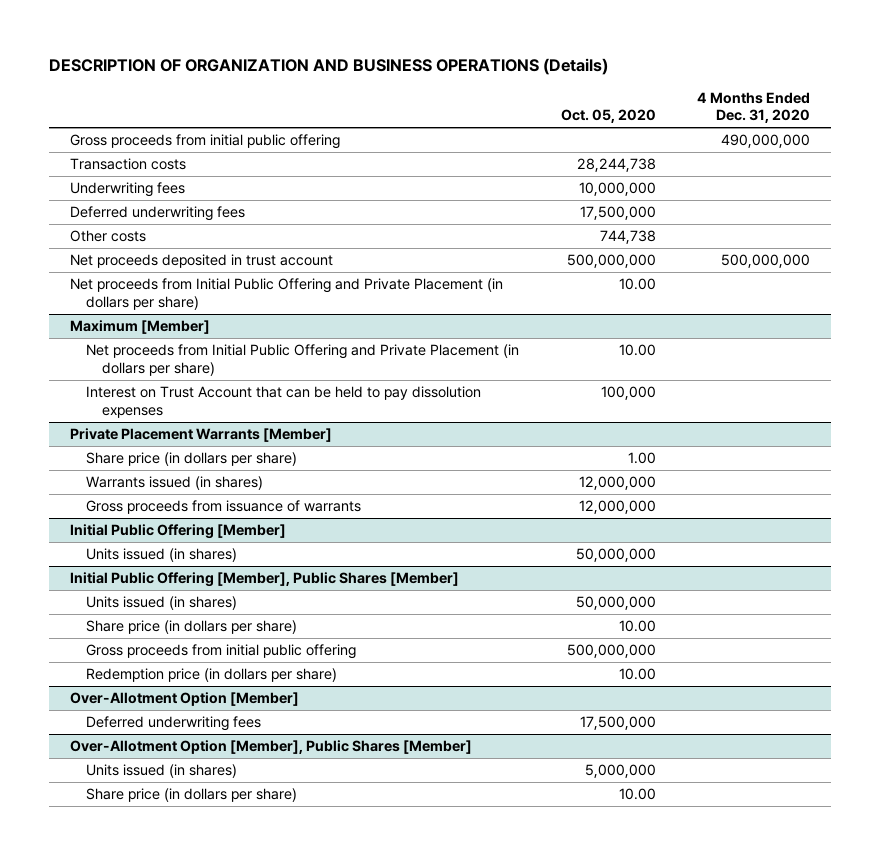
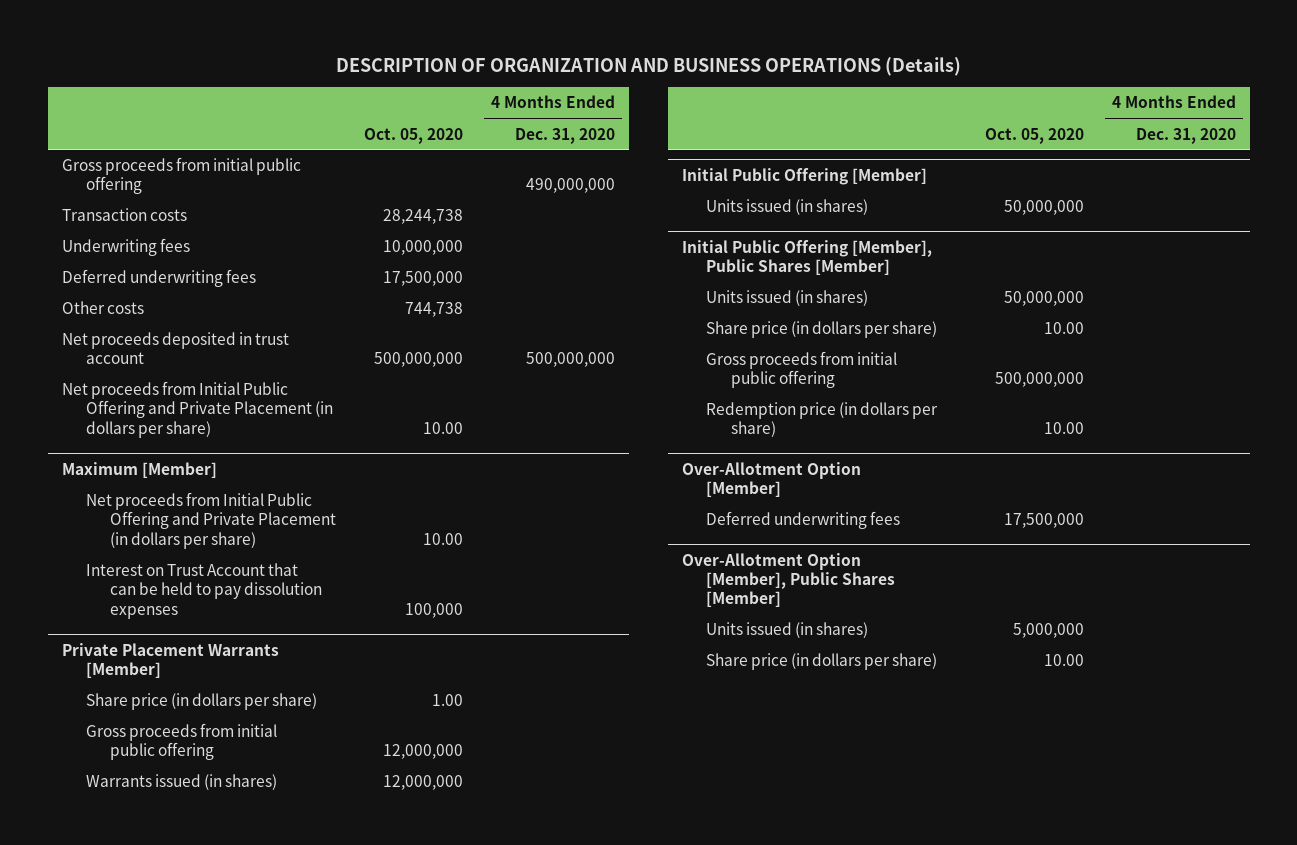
none -> [85,723,277,761] Gross proceeds from initial public offering
[85,500,361,515] Gross proceeds from issuance of warrants -> none

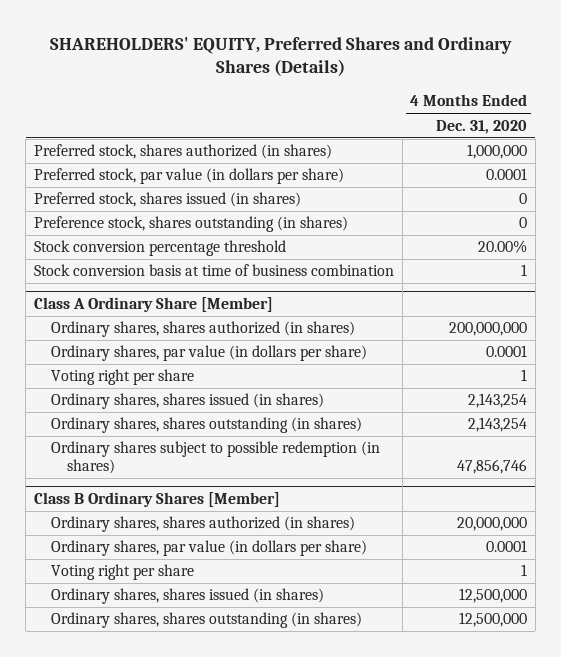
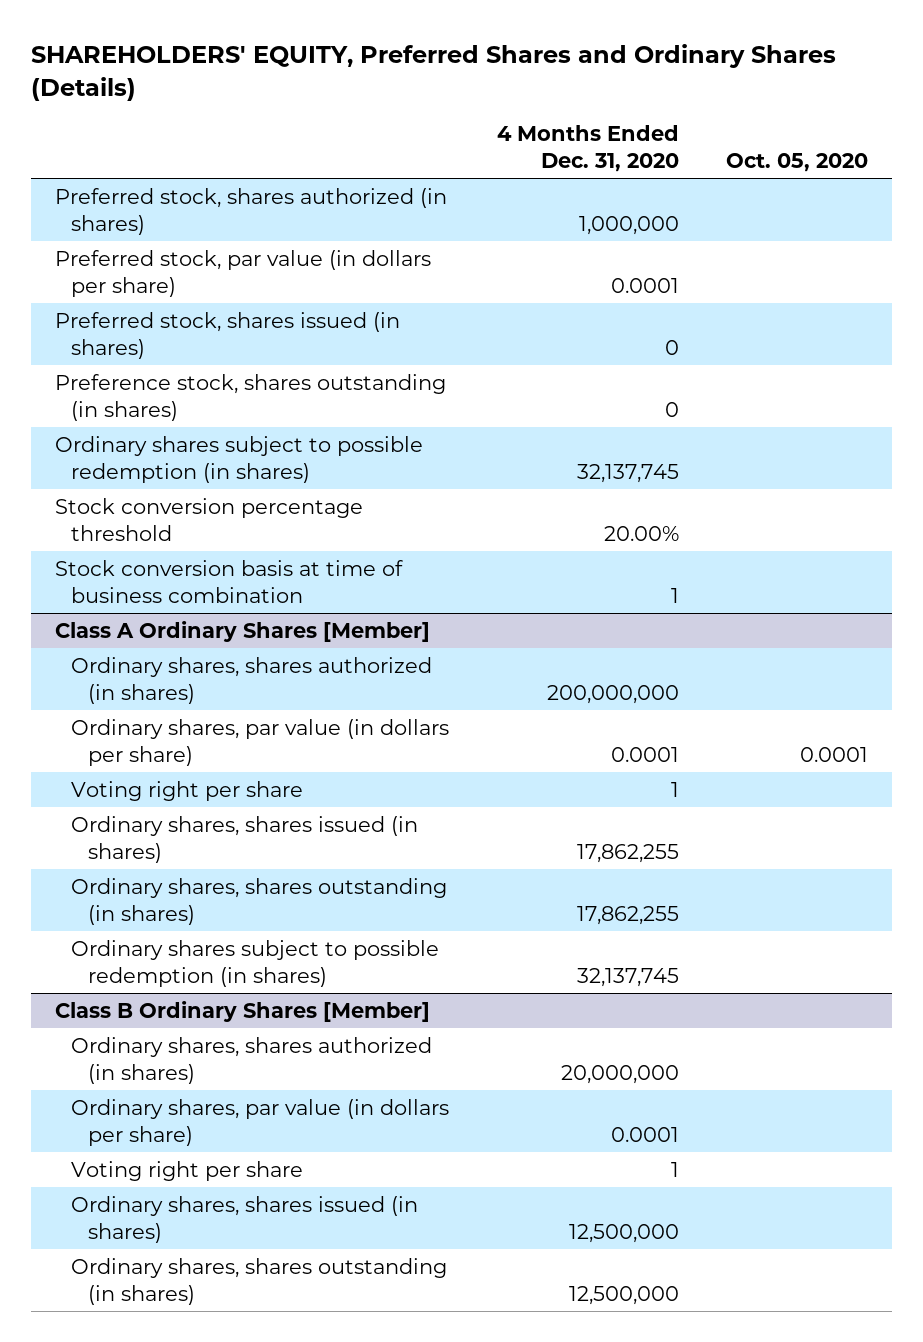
none -> [726,153,869,173] Oct. 05, 2020
none -> [54,435,423,483] Ordinary shares subject to possible redemption (in shares)
[34,297,274,313] Class A Ordinary Share [Member] -> [54,620,430,642] Class A Ordinary Shares [Member]
[468,393,528,409] 2,143,254 -> [576,843,679,863] 17,862,255
[468,417,528,433] 2,143,254 -> [576,905,679,925] 17,862,255
[457,459,528,475] 47,856,746 -> [576,967,679,987] 32,137,745

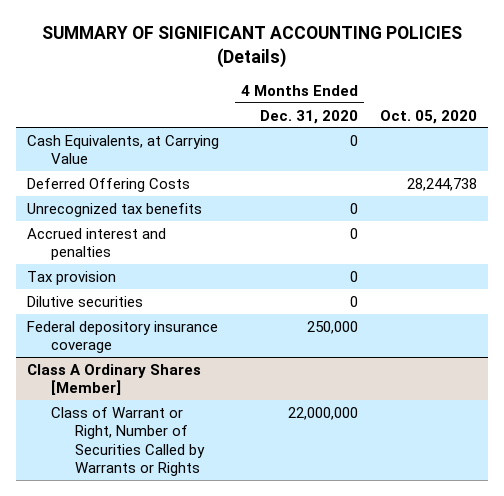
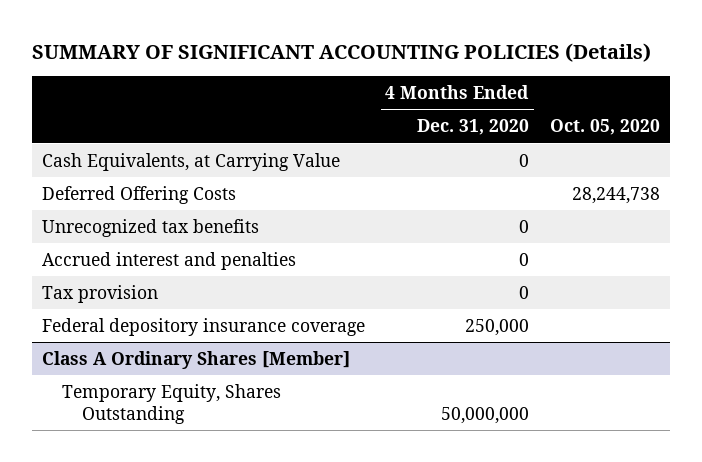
[26,295,143,307] Dilutive securities -> none
[50,406,205,477] Class of Warrant or Right, Number of Securities Called by Warrants or Rights -> none
none -> [62,383,282,424] Temporary Equity, Shares Outstanding

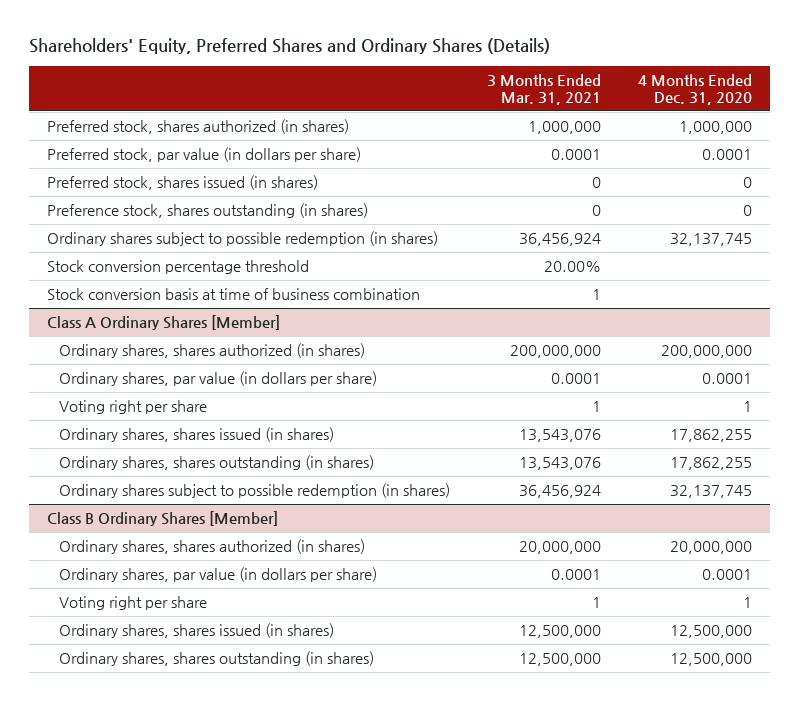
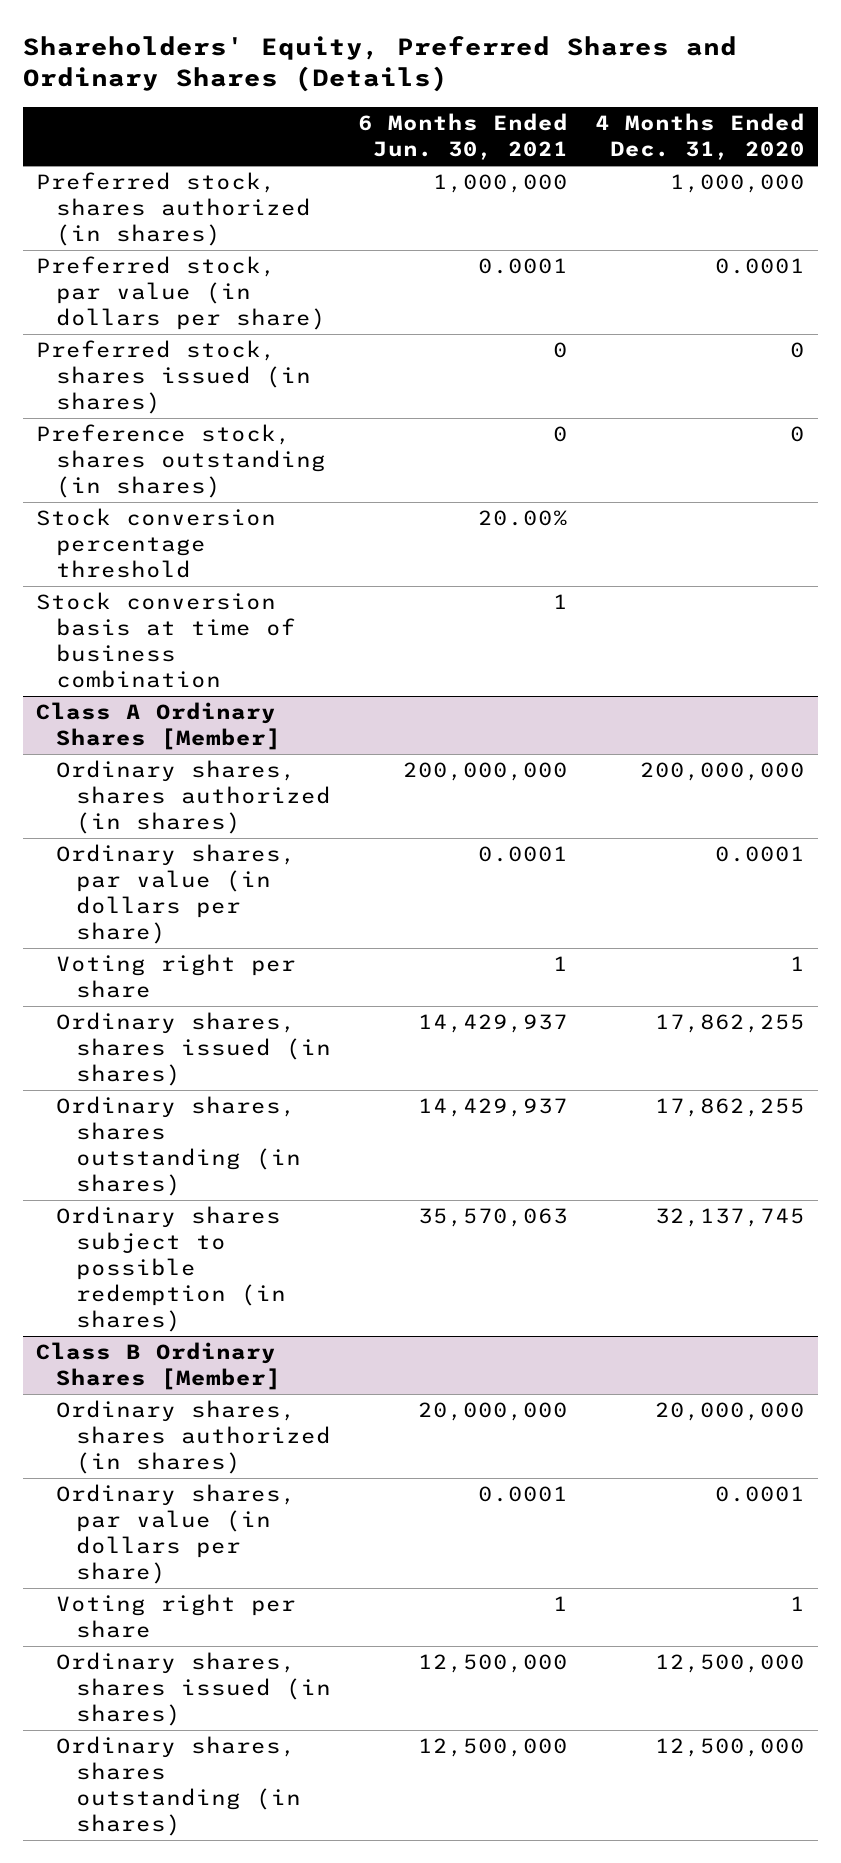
[486,73,601,105] 3 Months Ended Mar. 31, 2021 -> none
none -> [357,113,568,161] 6 Months Ended Jun. 30, 2021
[47,231,439,247] Ordinary shares subject to possible redemption (in shares) -> none

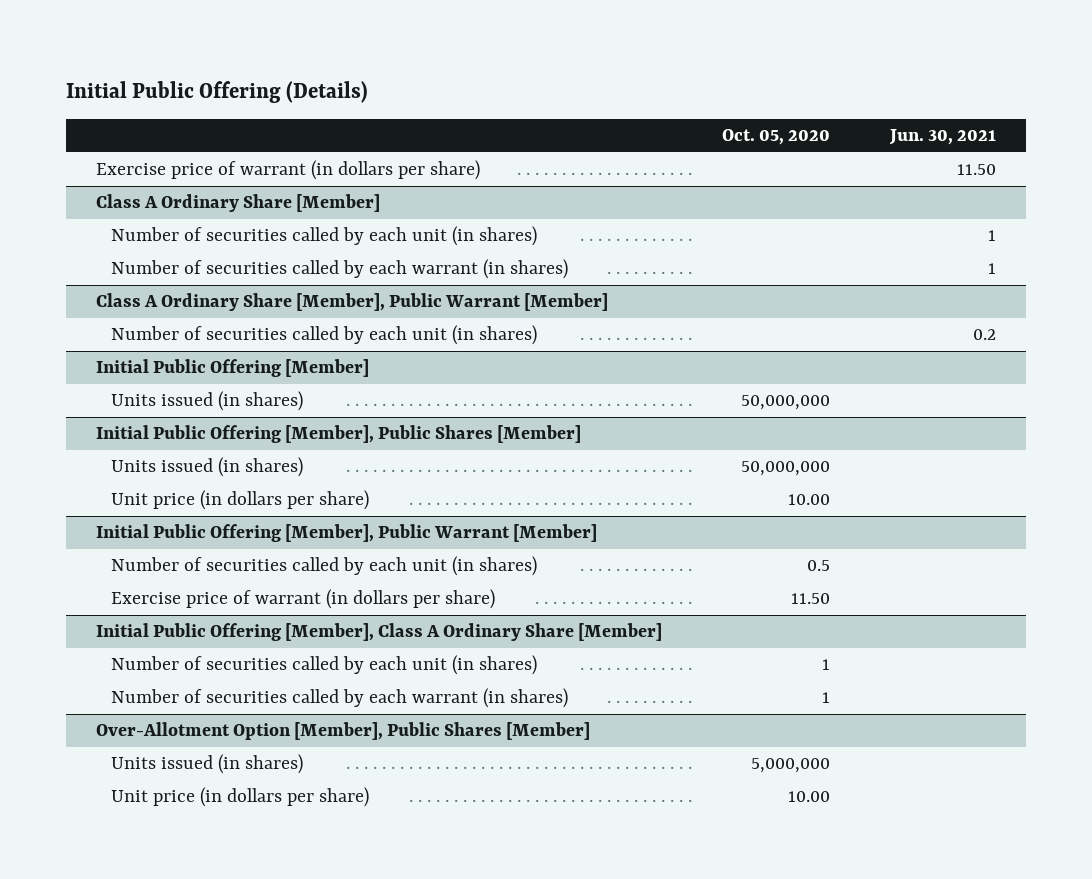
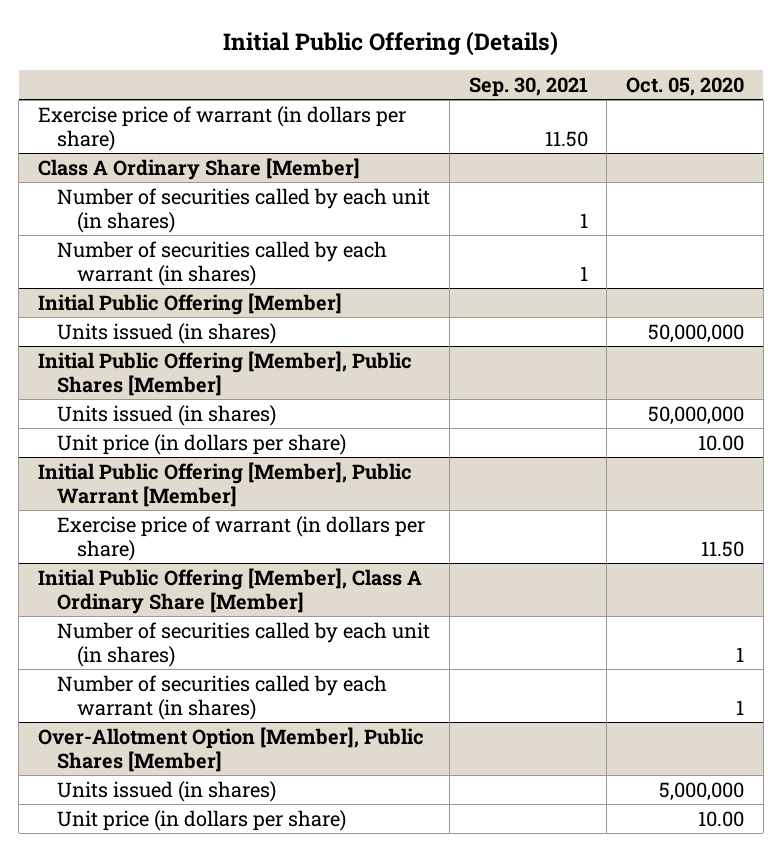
[889,129,997,146] Jun. 30, 2021 -> none
none -> [468,76,588,97] Sep. 30, 2021
[96,293,609,312] Class A Ordinary Share [Member], Public Warrant [Member] -> none
[111,325,538,346] Number of securities called by each unit (in shares) -> none
[111,556,538,577] Number of securities called by each unit (in shares) -> none

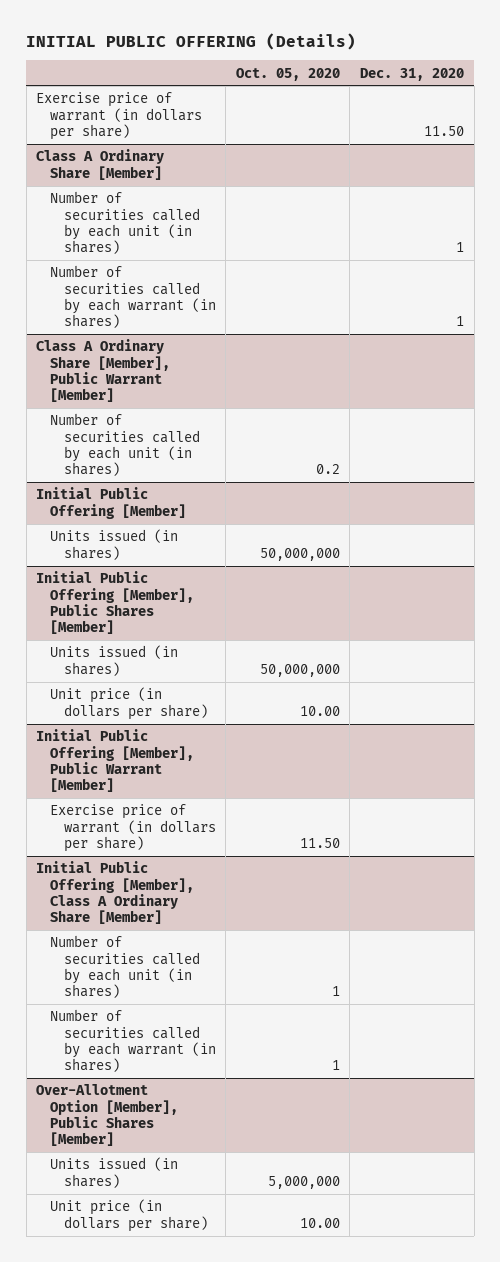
[223,30,559,56] Initial Public Offering (Details) -> [26,32,357,50] INITIAL PUBLIC OFFERING (Details)
[468,76,588,97] Sep. 30, 2021 -> none
none -> [360,67,465,81] Dec. 31, 2020
none -> [36,339,170,403] Class A Ordinary Share [Member], Public Warrant [Member]
none -> [49,413,200,477] Number of securities called by each unit (in shares)

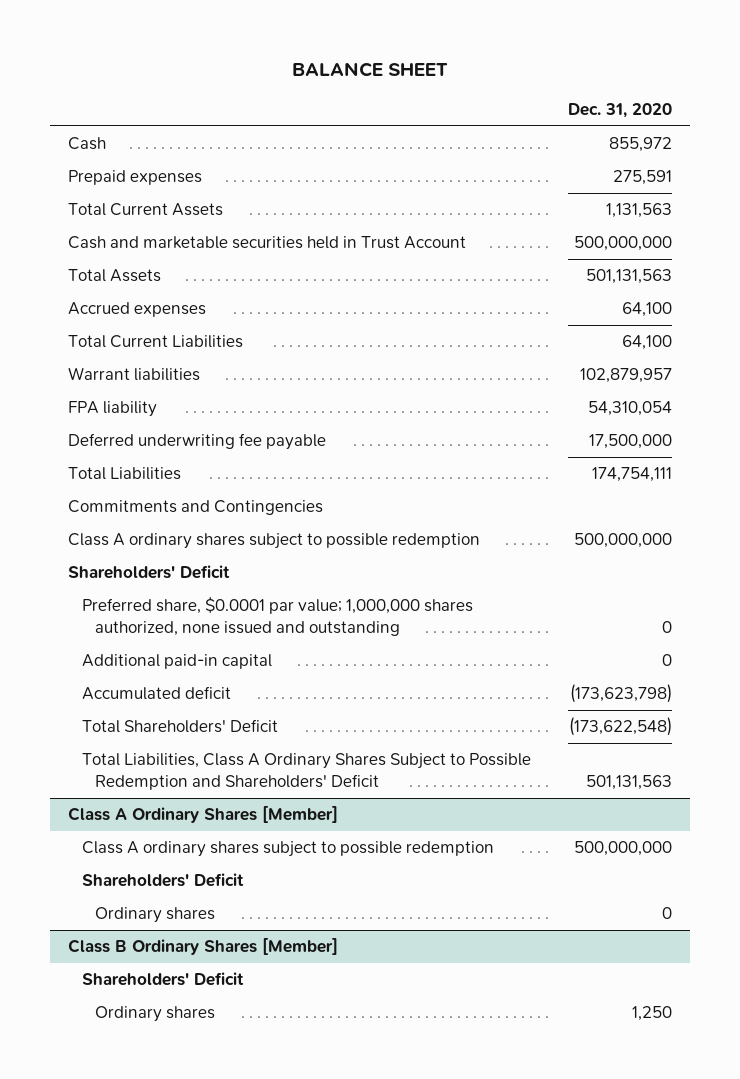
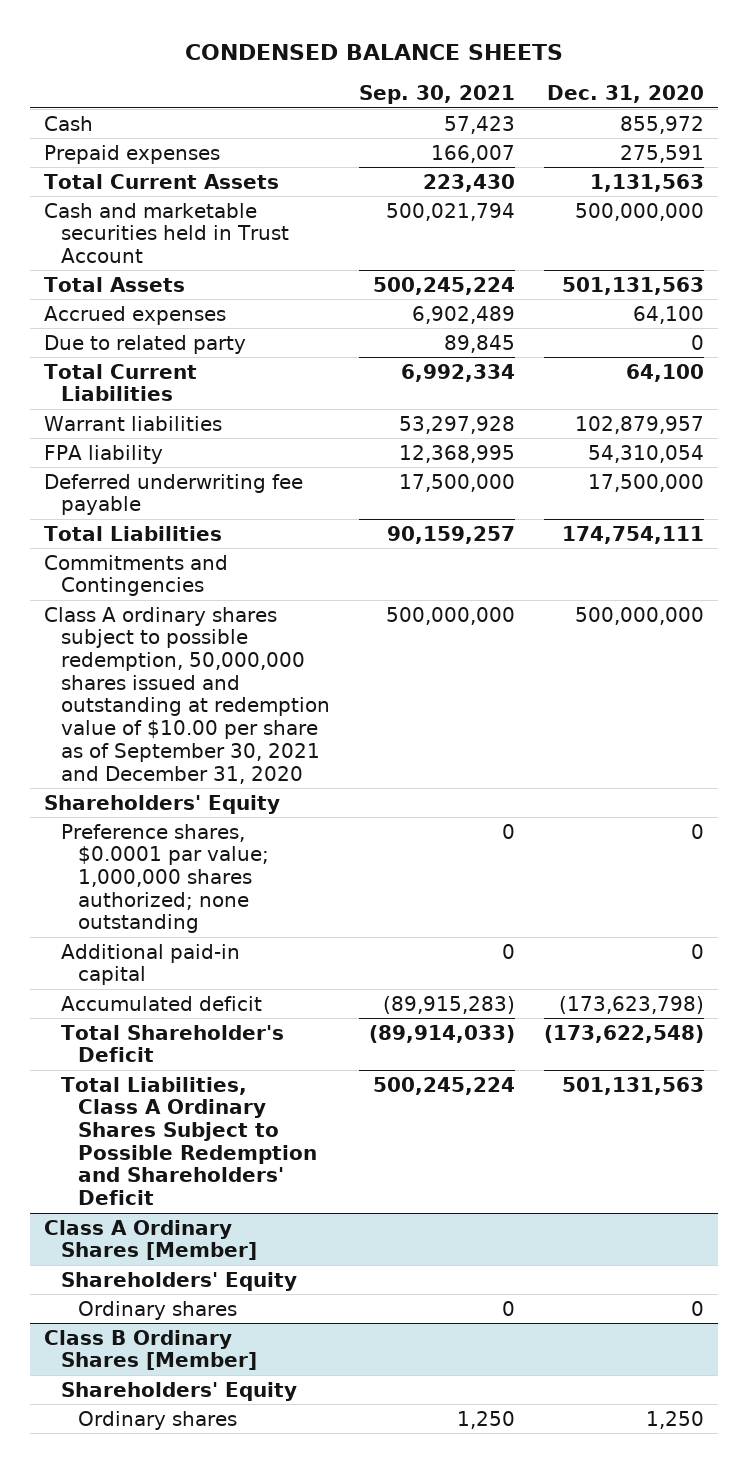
[292,62,449,78] BALANCE SHEET -> [184,43,563,60] CONDENSED BALANCE SHEETS
none -> [358,85,515,105] Sep. 30, 2021
none -> [43,334,246,354] Due to related party
[68,533,481,550] Class A ordinary shares subject to possible redemption -> [43,606,331,784] Class A ordinary shares subject to possible redemption, 50,000,000 shares issued and outstanding at redemption value of $10.00 per share as of September 30, 2021 and December 31, 2020
[68,565,231,580] Shareholders' Deficit -> [43,794,280,814] Shareholders' Equity
[81,597,473,637] Preferred share, $0.0001 par value; 1,000,000 shares authorized, none issued and outstanding -> [61,823,270,934] Preference shares, $0.0001 par value; 1,000,000 shares authorized; none outstanding
[81,719,278,734] Total Shareholders' Deficit -> [61,1024,285,1063] Total Shareholder's Deficit
[81,841,494,858] Class A ordinary shares subject to possible redemption -> none
[81,873,244,888] Shareholders' Deficit -> [61,1271,298,1291] Shareholders' Equity
[81,972,244,987] Shareholders' Deficit -> [61,1381,298,1401] Shareholders' Equity

